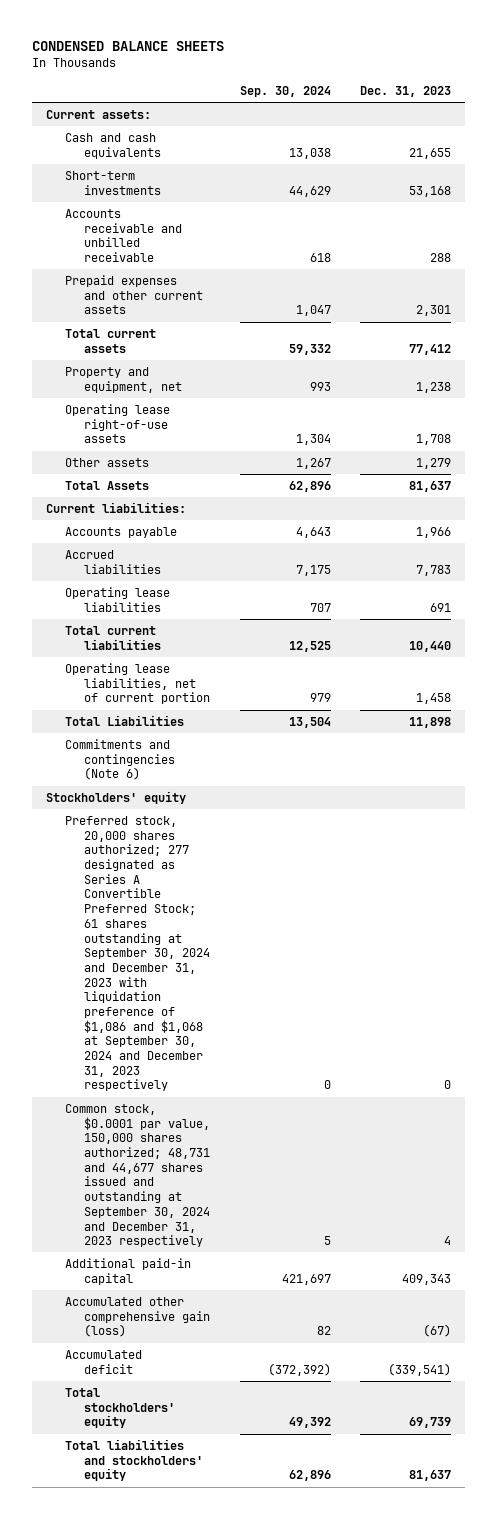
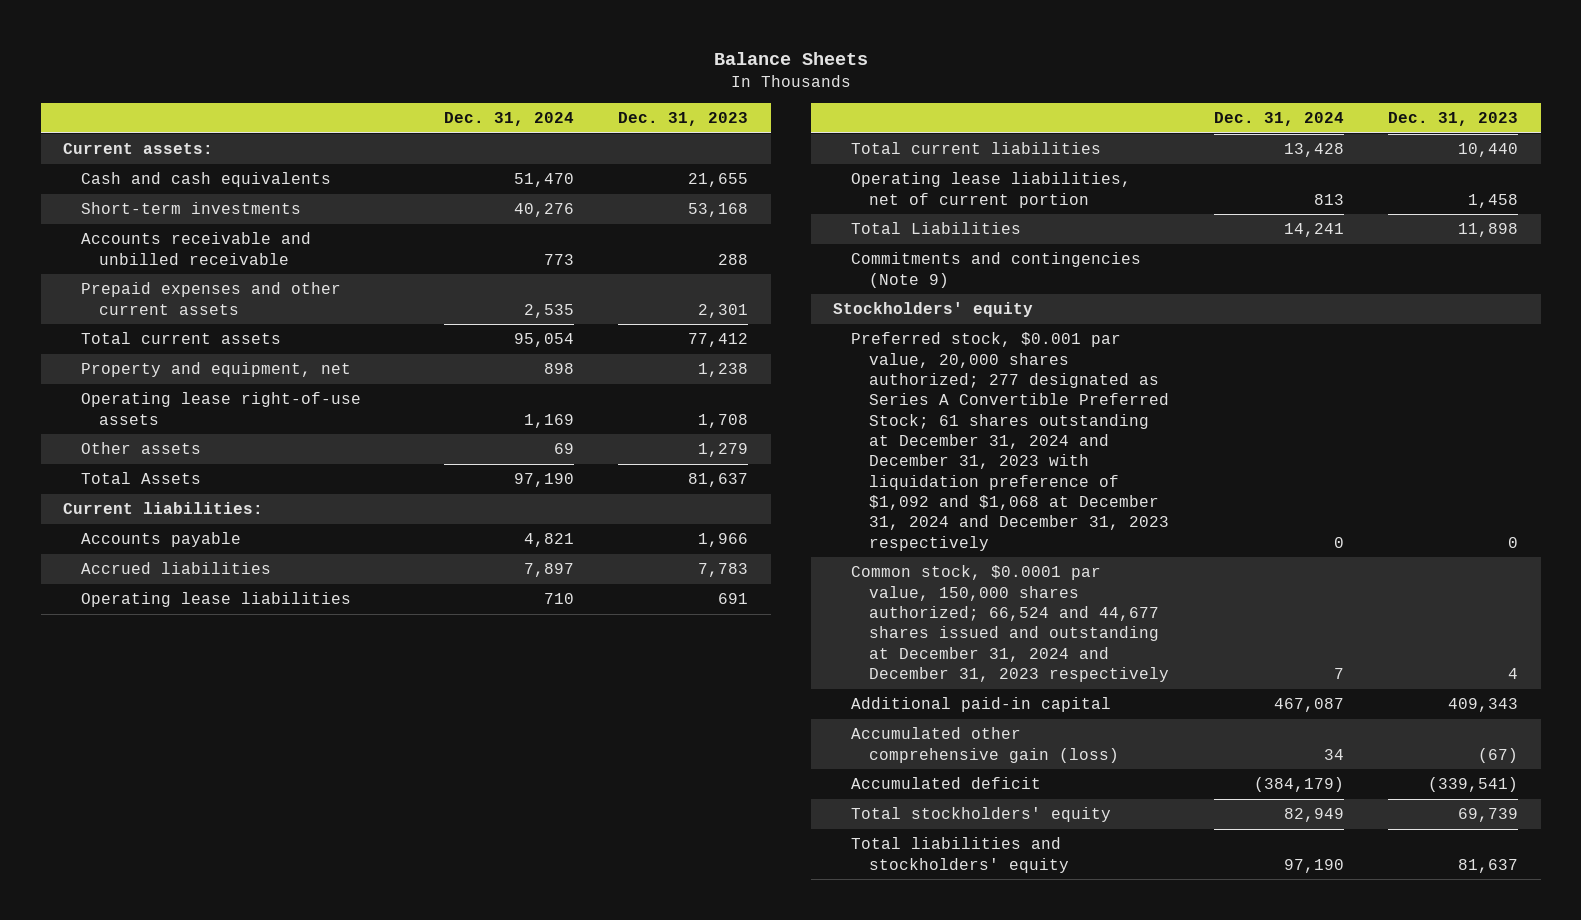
[31,40,224,51] CONDENSED BALANCE SHEETS -> [713,52,868,66] Balance Sheets
[239,86,331,98] Sep. 30, 2024 -> none
none -> [443,112,574,127] Dec. 31, 2024
[65,739,176,781] Commitments and contingencies (Note 6) -> [850,252,1141,288] Commitments and contingencies (Note 9)
[65,816,211,1092] Preferred stock, 20,000 shares authorized; 277 designated as Series A Convertible Preferred Stock; 61 shares outstanding at September 30, 2024 and December 31, 2023 with liquidation preference of $1,086 and $1,068 at September 30, 2024 and December 31, 2023 respectively -> [850,332,1169,551] Preferred stock, $0.001 par value, 20,000 shares authorized; 277 designated as Series A Convertible Preferred Stock; 61 shares outstanding at December 31, 2024 and December 31, 2023 with liquidation preference of $1,092 and $1,068 at December 31, 2024 and December 31, 2023 respectively
[65,1104,211,1248] Common stock, $0.0001 par value, 150,000 shares authorized; 48,731 and 44,677 shares issued and outstanding at September 30, 2024 and December 31, 2023 respectively -> [850,565,1169,682] Common stock, $0.0001 par value, 150,000 shares authorized; 66,524 and 44,677 shares issued and outstanding at December 31, 2024 and December 31, 2023 respectively

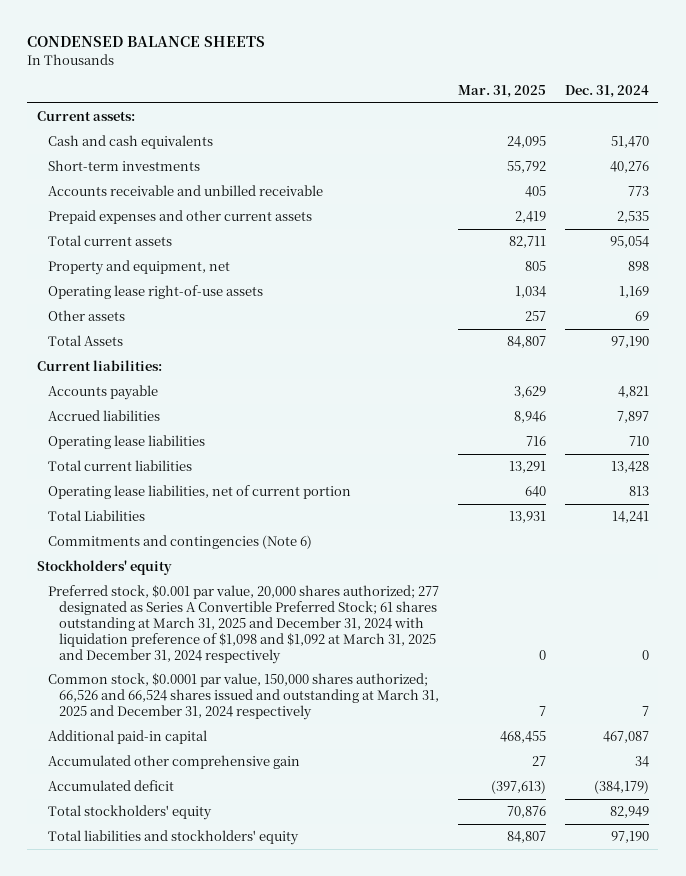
[713,52,868,66] Balance Sheets -> [27,36,266,48] CONDENSED BALANCE SHEETS
[618,112,749,127] Dec. 31, 2023 -> none
none -> [458,84,547,98] Mar. 31, 2025
[850,252,1141,288] Commitments and contingencies (Note 9) -> [47,535,312,550] Commitments and contingencies (Note 6)
[850,332,1169,551] Preferred stock, $0.001 par value, 20,000 shares authorized; 277 designated as Series A Convertible Preferred Stock; 61 shares outstanding at December 31, 2024 and December 31, 2023 with liquidation preference of $1,092 and $1,068 at December 31, 2024 and December 31, 2023 respectively -> [47,585,439,664] Preferred stock, $0.001 par value, 20,000 shares authorized; 277 designated as Series A Convertible Preferred Stock; 61 shares outstanding at March 31, 2025 and December 31, 2024 with liquidation preference of $1,098 and $1,092 at March 31, 2025 and December 31, 2024 respectively
[850,565,1169,682] Common stock, $0.0001 par value, 150,000 shares authorized; 66,524 and 44,677 shares issued and outstanding at December 31, 2024 and December 31, 2023 respectively -> [47,673,440,720] Common stock, $0.0001 par value, 150,000 shares authorized; 66,526 and 66,524 shares issued and outstanding at March 31, 2025 and December 31, 2024 respectively
[850,727,1119,763] Accumulated other comprehensive gain (loss) -> [47,755,300,770] Accumulated other comprehensive gain

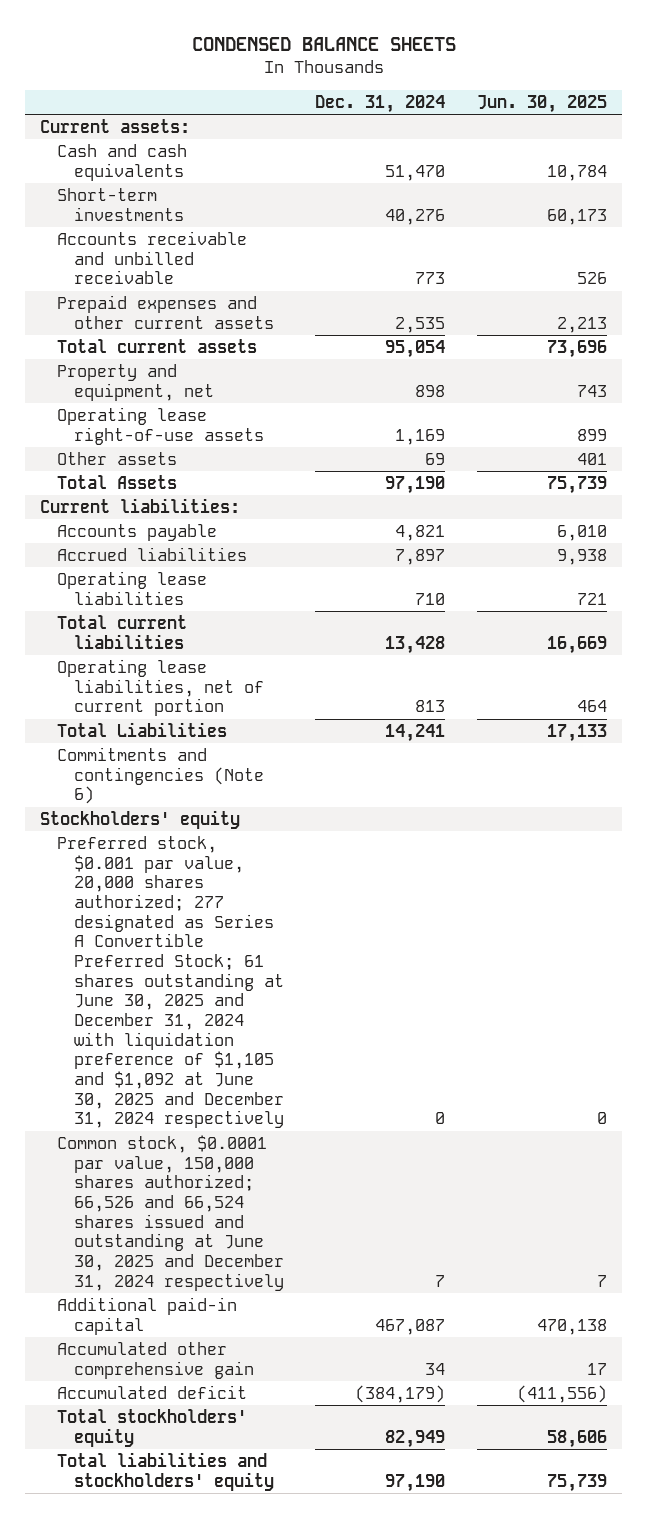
[458,84,547,98] Mar. 31, 2025 -> none
none -> [476,94,607,113] Jun. 30, 2025
[47,585,439,664] Preferred stock, $0.001 par value, 20,000 shares authorized; 277 designated as Series A Convertible Preferred Stock; 61 shares outstanding at March 31, 2025 and December 31, 2024 with liquidation preference of $1,098 and $1,092 at March 31, 2025 and December 31, 2024 respectively -> [57,835,284,1129] Preferred stock, $0.001 par value, 20,000 shares authorized; 277 designated as Series A Convertible Preferred Stock; 61 shares outstanding at June 30, 2025 and December 31, 2024 with liquidation preference of $1,105 and $1,092 at June 30, 2025 and December 31, 2024 respectively
[47,673,440,720] Common stock, $0.0001 par value, 150,000 shares authorized; 66,526 and 66,524 shares issued and outstanding at March 31, 2025 and December 31, 2024 respectively -> [57,1134,284,1291] Common stock, $0.0001 par value, 150,000 shares authorized; 66,526 and 66,524 shares issued and outstanding at June 30, 2025 and December 31, 2024 respectively

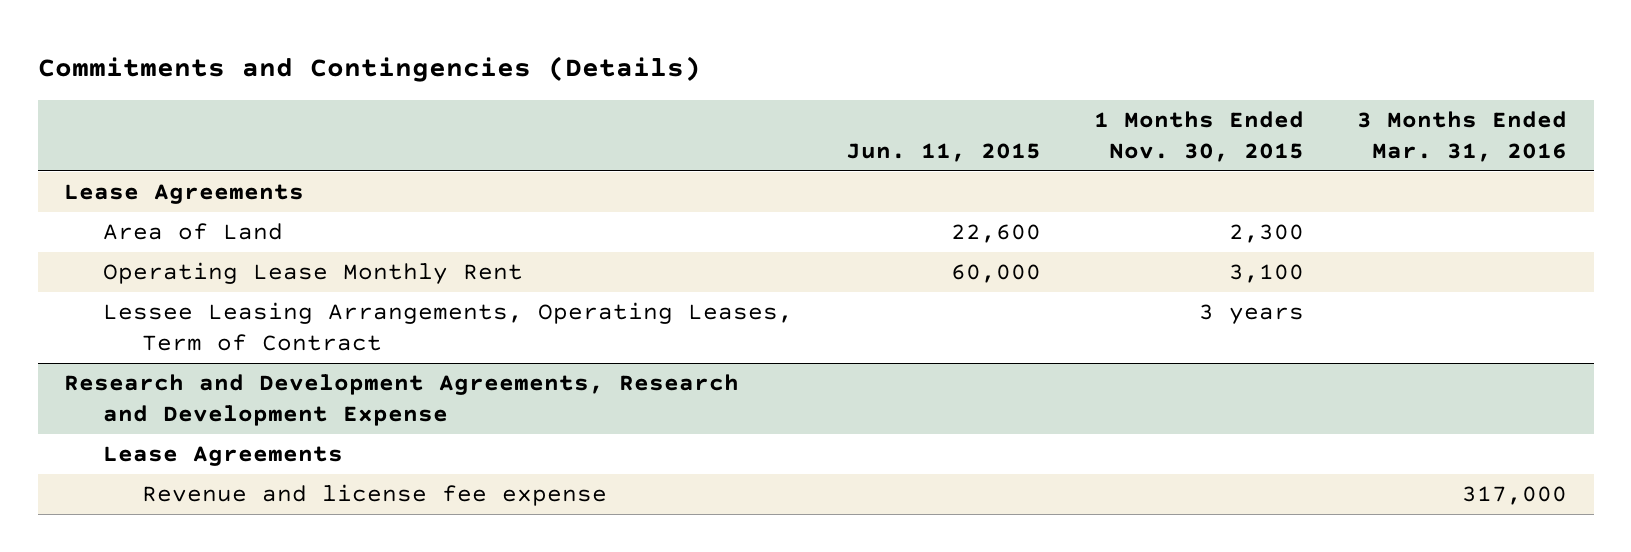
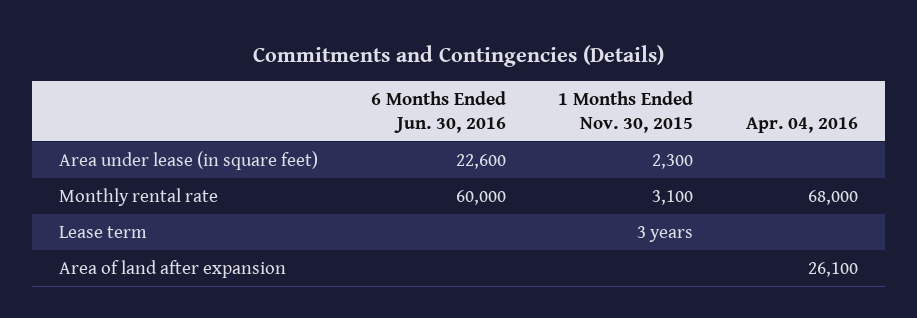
[845,143,1041,163] Jun. 11, 2015 -> none
[1357,110,1568,163] 3 Months Ended Mar. 31, 2016 -> none
none -> [370,91,506,133] 6 Months Ended Jun. 30, 2016
none -> [746,116,859,133] Apr. 04, 2016
[64,183,305,204] Lease Agreements -> none
[64,373,740,427] Research and Development Agreements, Research and Development Expense -> none
[102,445,343,466] Lease Agreements -> none
[141,483,607,506] Revenue and license fee expense -> none
[102,222,283,240] Area of Land -> [58,150,318,170] Area under lease (in square feet)
[102,261,523,284] Operating Lease Monthly Rent -> [58,187,218,206] Monthly rental rate
[102,301,793,352] Lessee Leasing Arrangements, Operating Leases, Term of Contract -> [58,225,147,238] Lease term
none -> [58,259,286,278] Area of land after expansion

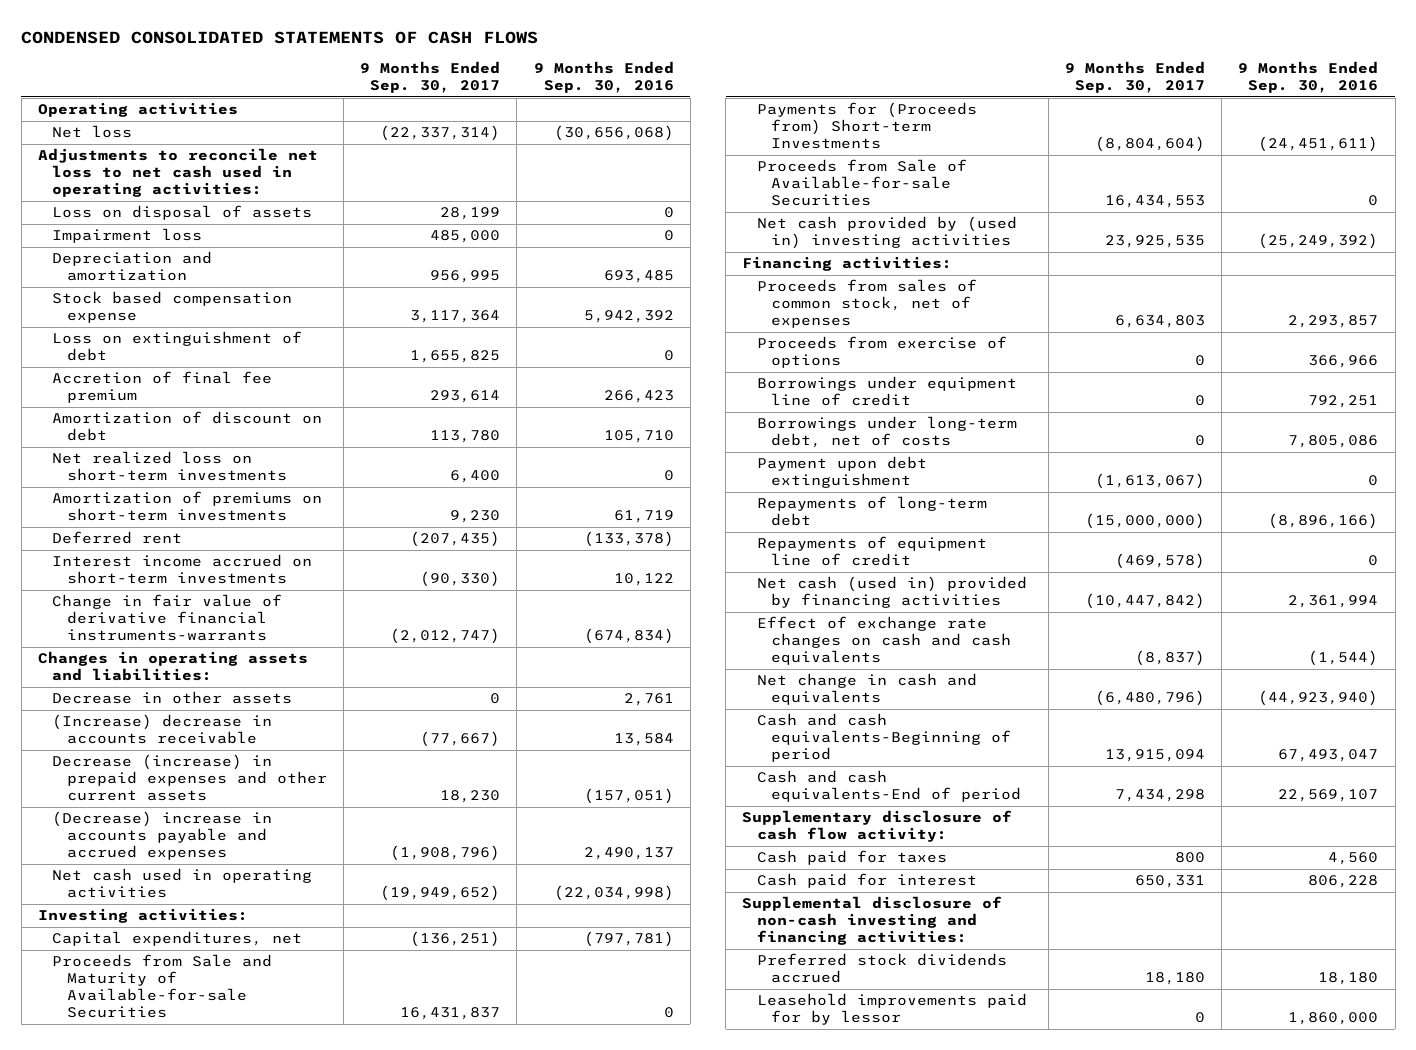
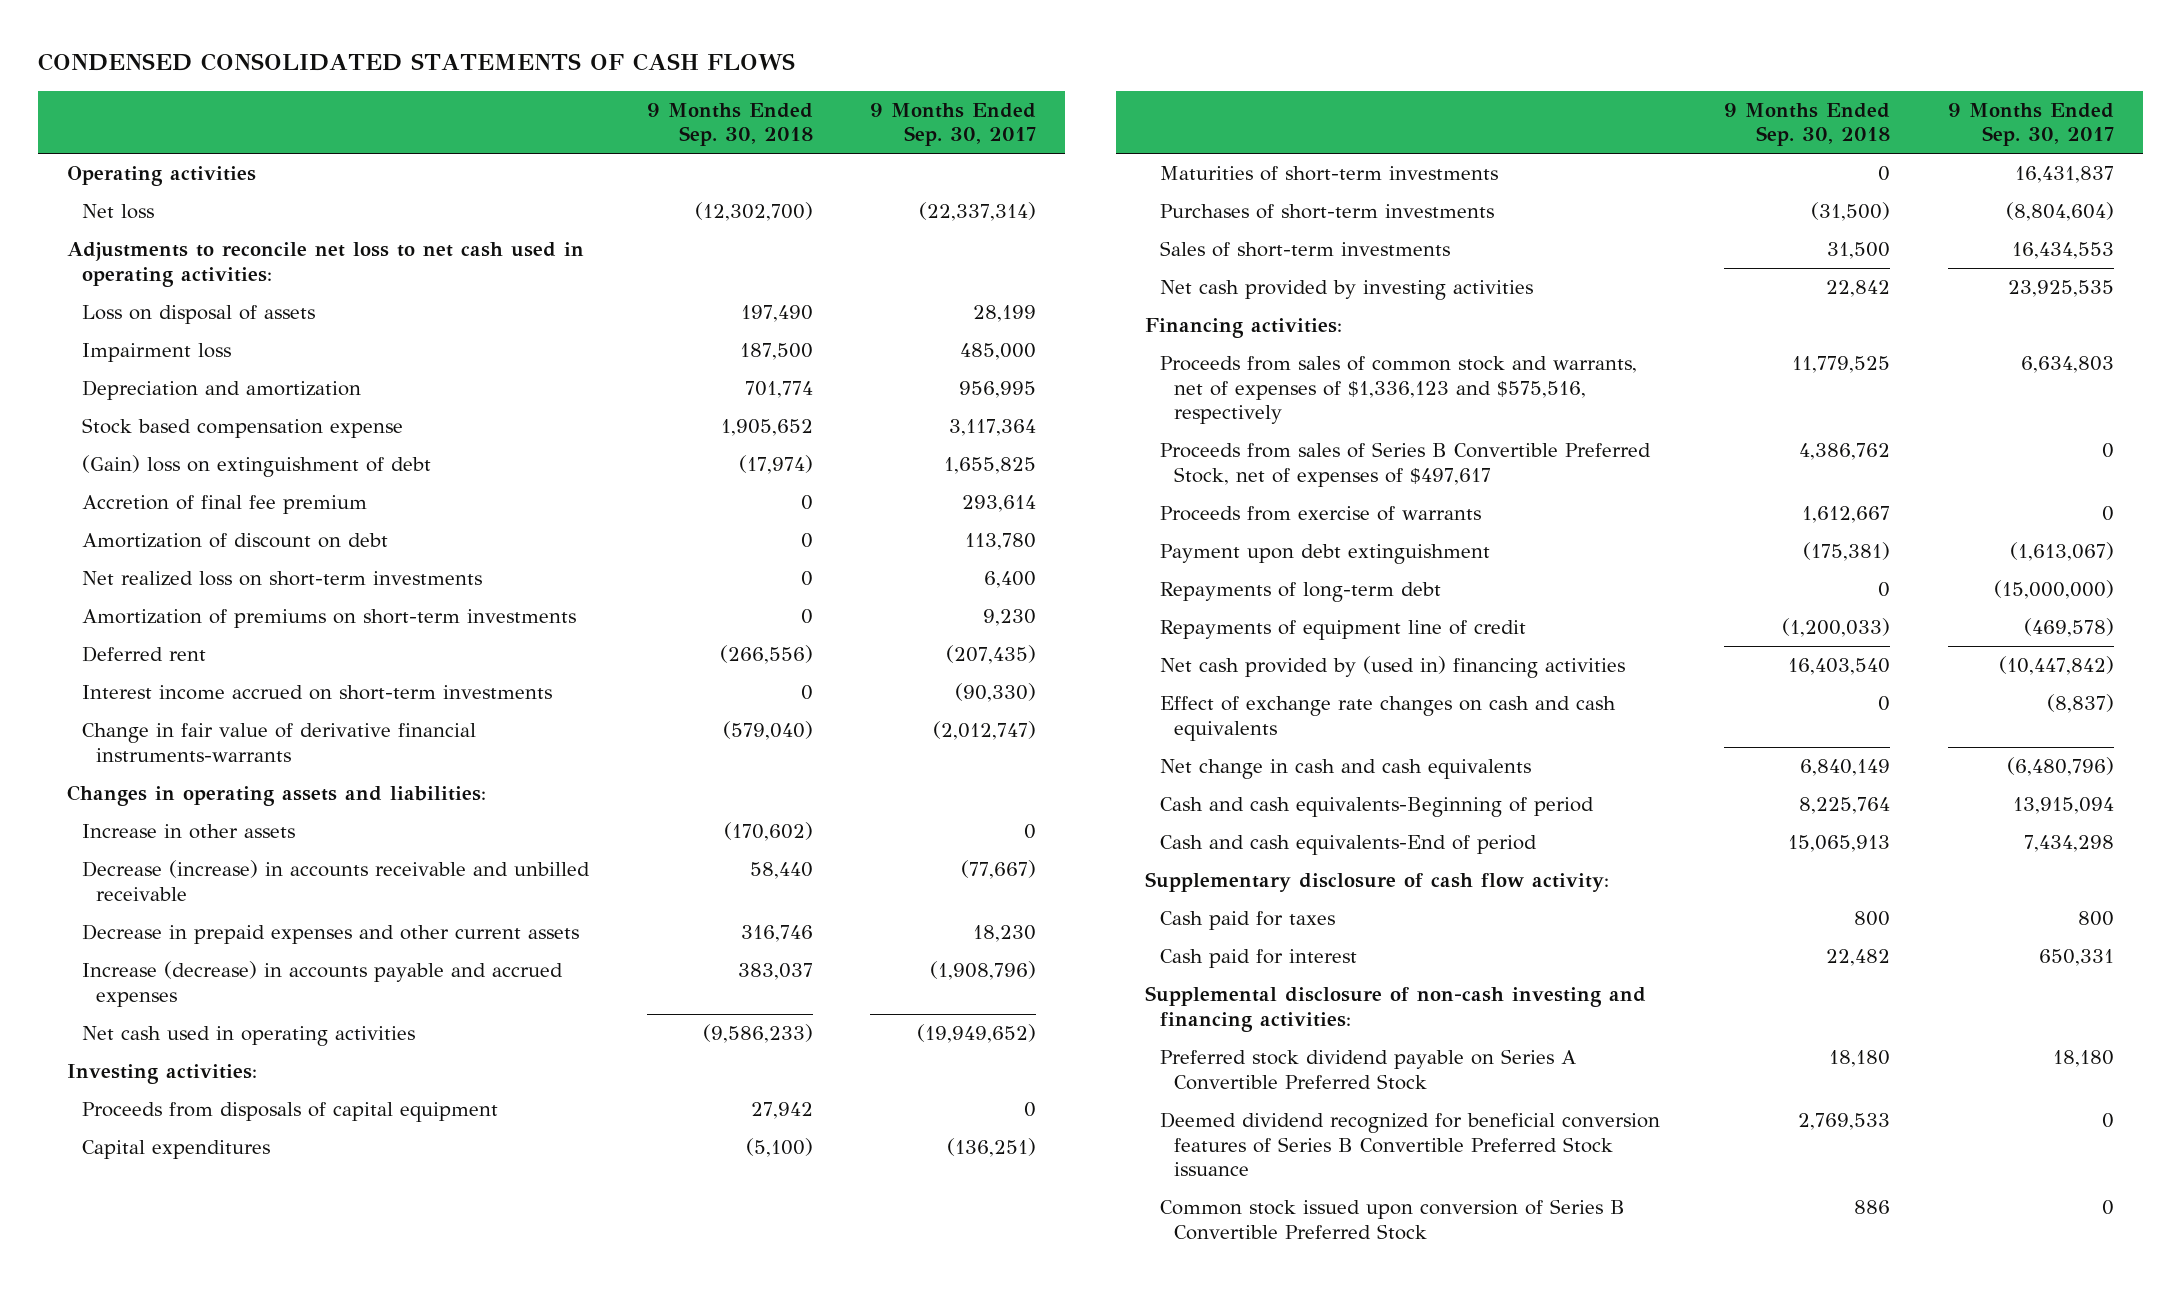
[533,61,674,94] 9 Months Ended Sep. 30, 2016 -> none
none -> [646,102,813,147] 9 Months Ended Sep. 30, 2018
[52,331,303,362] Loss on extinguishment of debt -> [81,455,431,478] (Gain) loss on extinguishment of debt
[52,691,293,705] Decrease in other assets -> [81,824,295,840] Increase in other assets
[52,714,273,745] (Increase) decrease in accounts receivable -> [81,860,590,901] Decrease (increase) in accounts receivable and unbilled receivable
[52,754,327,802] Decrease (increase) in prepaid expenses and other current assets -> [81,924,579,945] Decrease in prepaid expenses and other current assets
[52,811,273,861] (Decrease) increase in accounts payable and accrued expenses -> [81,961,563,1007] Increase (decrease) in accounts payable and accrued expenses
none -> [81,1102,498,1123] Proceeds from disposals of capital equipment
[52,931,303,947] Capital expenditures, net -> [81,1140,270,1160] Capital expenditures
[52,954,273,1019] Proceeds from Sale and Maturity of Available-for-sale Securities -> [1159,166,1498,182] Maturities of short-term investments
[756,102,977,150] Payments for (Proceeds from) Short-term Investments -> [1159,204,1494,220] Purchases of short-term investments
[756,159,967,207] Proceeds from Sale of Available-for-sale Securities -> [1159,241,1450,258] Sales of short-term investments
[756,216,1017,250] Net cash provided by (used in) investing activities -> [1159,280,1533,301] Net cash provided by investing activities
[756,376,1017,407] Borrowings under equipment line of credit -> none
[756,416,1017,449] Borrowings under long-term debt, net of costs -> none
[756,279,977,329] Proceeds from sales of common stock, net of expenses -> [1159,356,1637,425] Proceeds from sales of common stock and warrants, net of expenses of $1,336,123 and $575,516, respectively
none -> [1159,442,1651,487] Proceeds from sales of Series B Convertible Preferred Stock, net of expenses of $497,617
[756,336,1007,369] Proceeds from exercise of options -> [1159,506,1481,522] Proceeds from exercise of warrants
[756,576,1027,609] Net cash (used in) provided by financing activities -> [1159,656,1625,679] Net cash provided by (used in) financing activities
[756,673,977,706] Net change in cash and equivalents -> [1159,759,1531,780] Net change in cash and cash equivalents
[756,993,1027,1026] Leasehold improvements paid for by lessor -> none
[756,953,1007,984] Preferred stock dividends accrued -> [1159,1049,1576,1090] Preferred stock dividend payable on Series A Convertible Preferred Stock
none -> [1159,1112,1660,1177] Deemed dividend recognized for beneficial conversion features of Series B Convertible Preferred Stock issuance
none -> [1159,1199,1625,1240] Common stock issued upon conversion of Series B Convertible Preferred Stock

